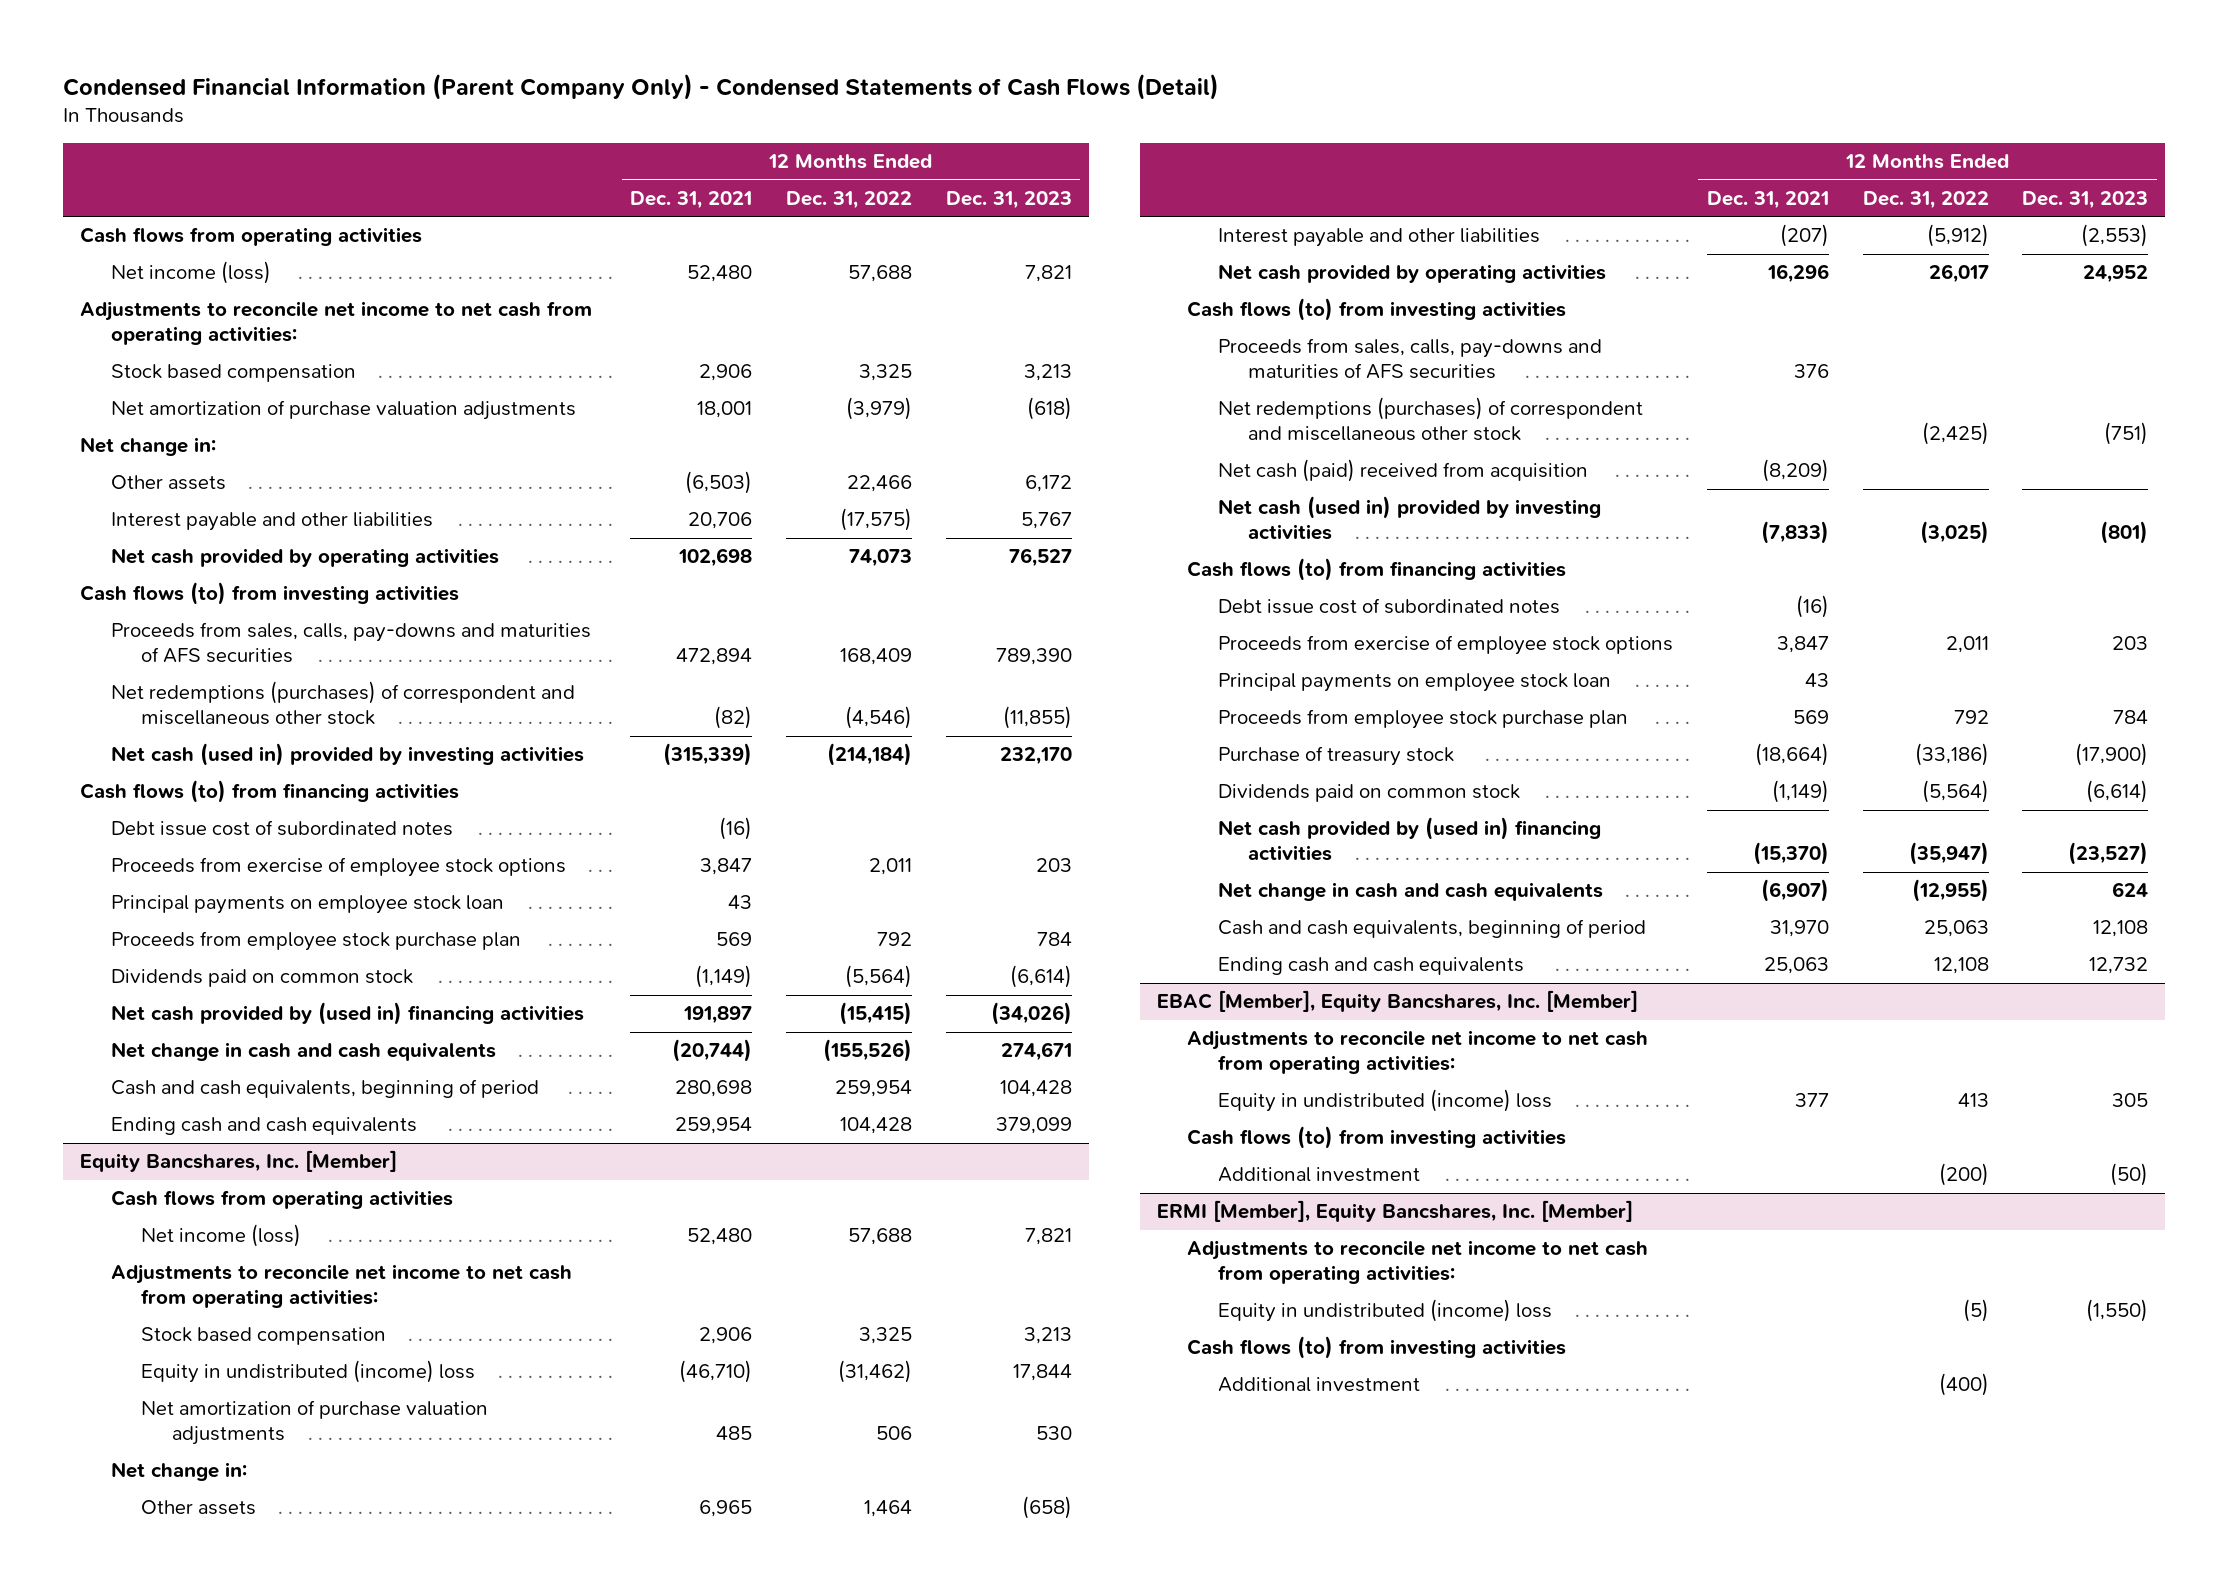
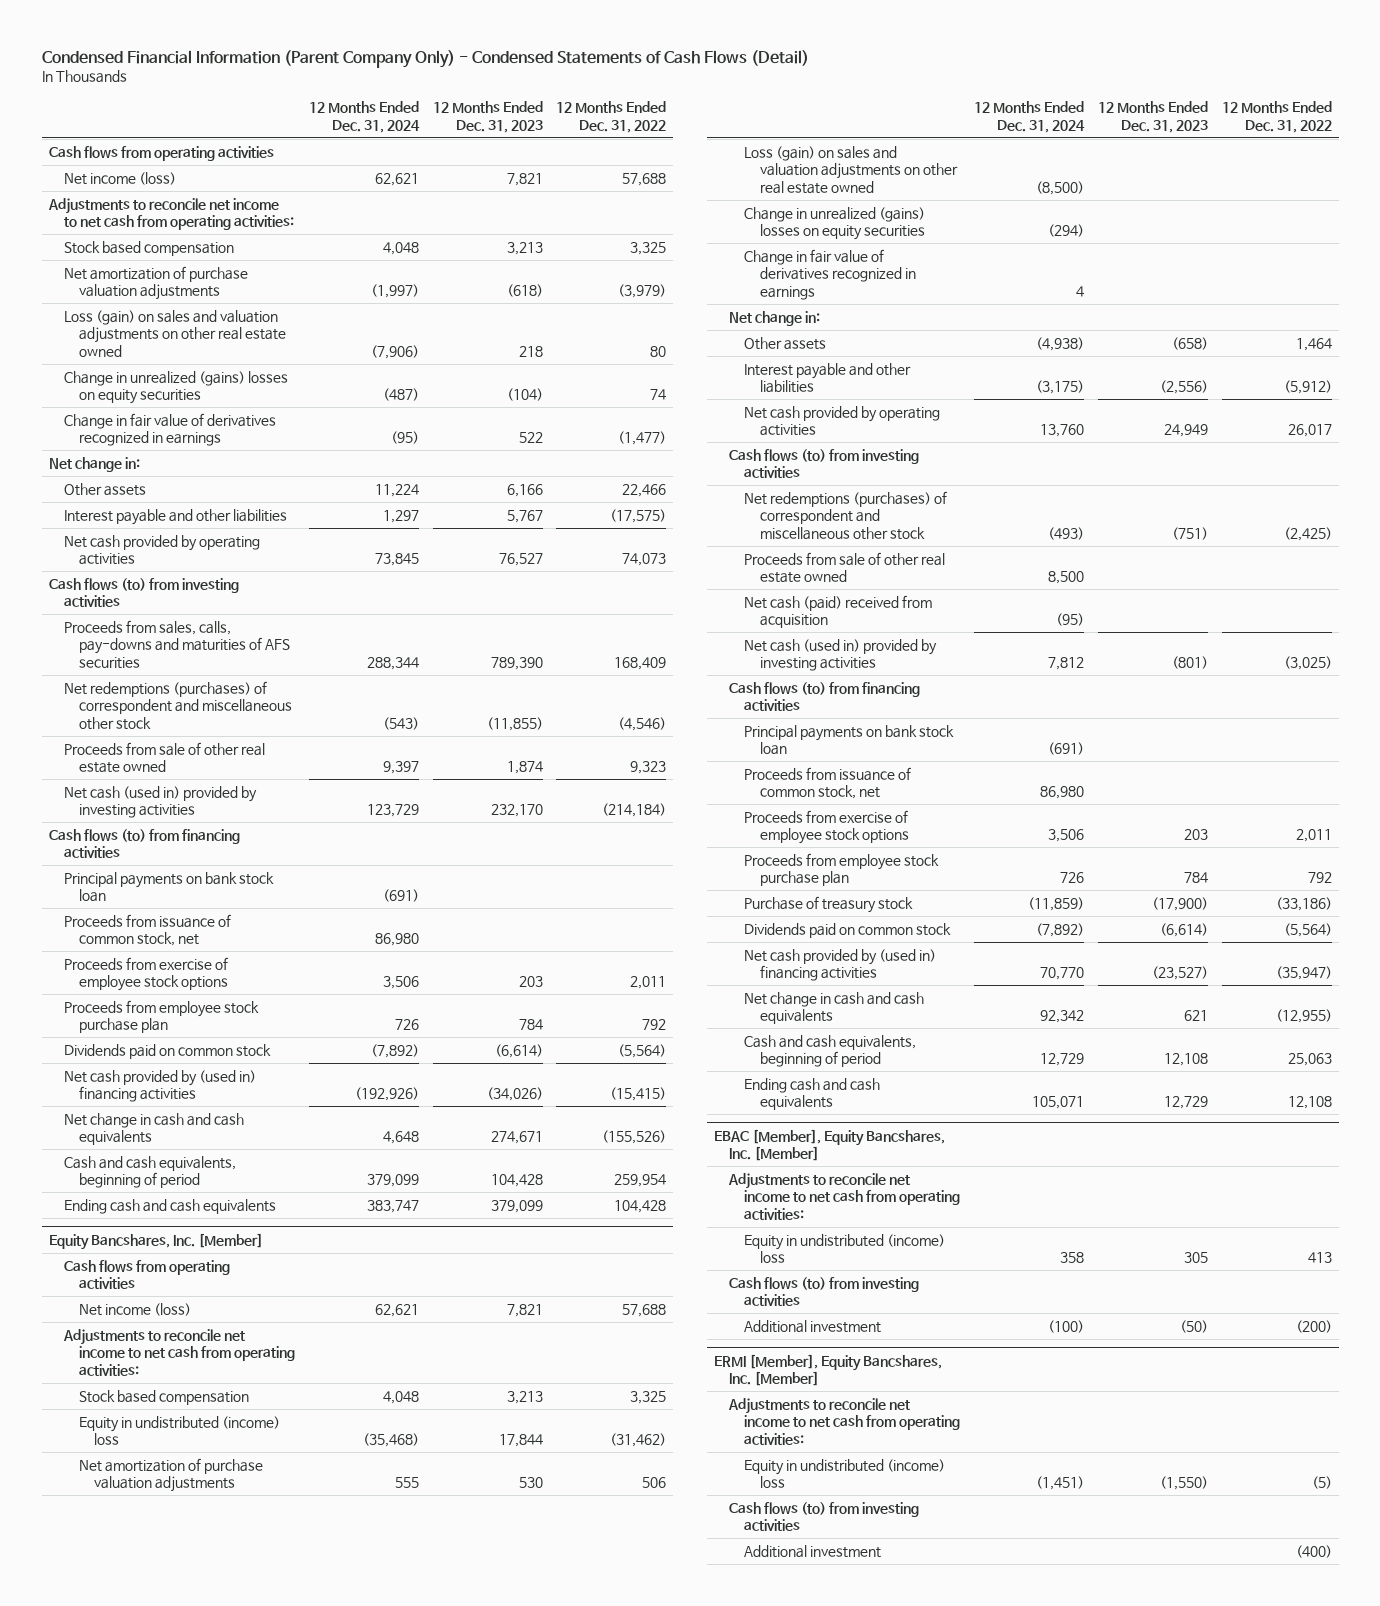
[630,190,753,209] Dec. 31, 2021 -> none
none -> [308,101,420,133] 12 Months Ended Dec. 31, 2024
none -> [63,309,287,357] Loss (gain) on sales and valuation adjustments on other real estate owned
none -> [63,370,288,405] Change in unrealized (gains) losses on equity securities
none -> [63,412,276,447] Change in fair value of derivatives recognized in earnings
[1024,475,1072,493] 6,172 -> [506,483,543,497] 6,166
none -> [63,741,265,774] Proceeds from sale of other real estate owned
[110,820,453,837] Debt issue cost of subordinated notes -> none
none -> [63,871,274,903] Principal payments on bank stock loan
none -> [63,913,231,947] Proceeds from issuance of common stock, net
[110,895,504,915] Principal payments on employee stock loan -> none
none -> [744,145,958,194] Loss (gain) on sales and valuation adjustments on other real estate owned
none -> [744,206,926,241] Change in unrealized (gains) losses on equity securities
none -> [744,248,916,300] Change in fair value of derivatives recognized in earnings
[2081,224,2149,248] (2,553) -> [1159,380,1208,395] (2,556)
[2083,265,2149,284] 24,952 -> [1163,424,1208,438] 24,949
[1217,338,1602,380] Proceeds from sales, calls, pay-downs and maturities of AFS securities -> none
none -> [744,551,946,584] Proceeds from sale of other real estate owned
[1217,598,1560,615] Debt issue cost of subordinated notes -> none
none -> [744,724,955,756] Principal payments on bank stock loan
none -> [744,766,912,800] Proceeds from issuance of common stock, net
[1217,673,1611,693] Principal payments on employee stock loan -> none
[2112,882,2149,898] 624 -> [1183,1010,1208,1022] 621
[2089,957,2149,975] 12,732 -> [1163,1096,1208,1110] 12,729

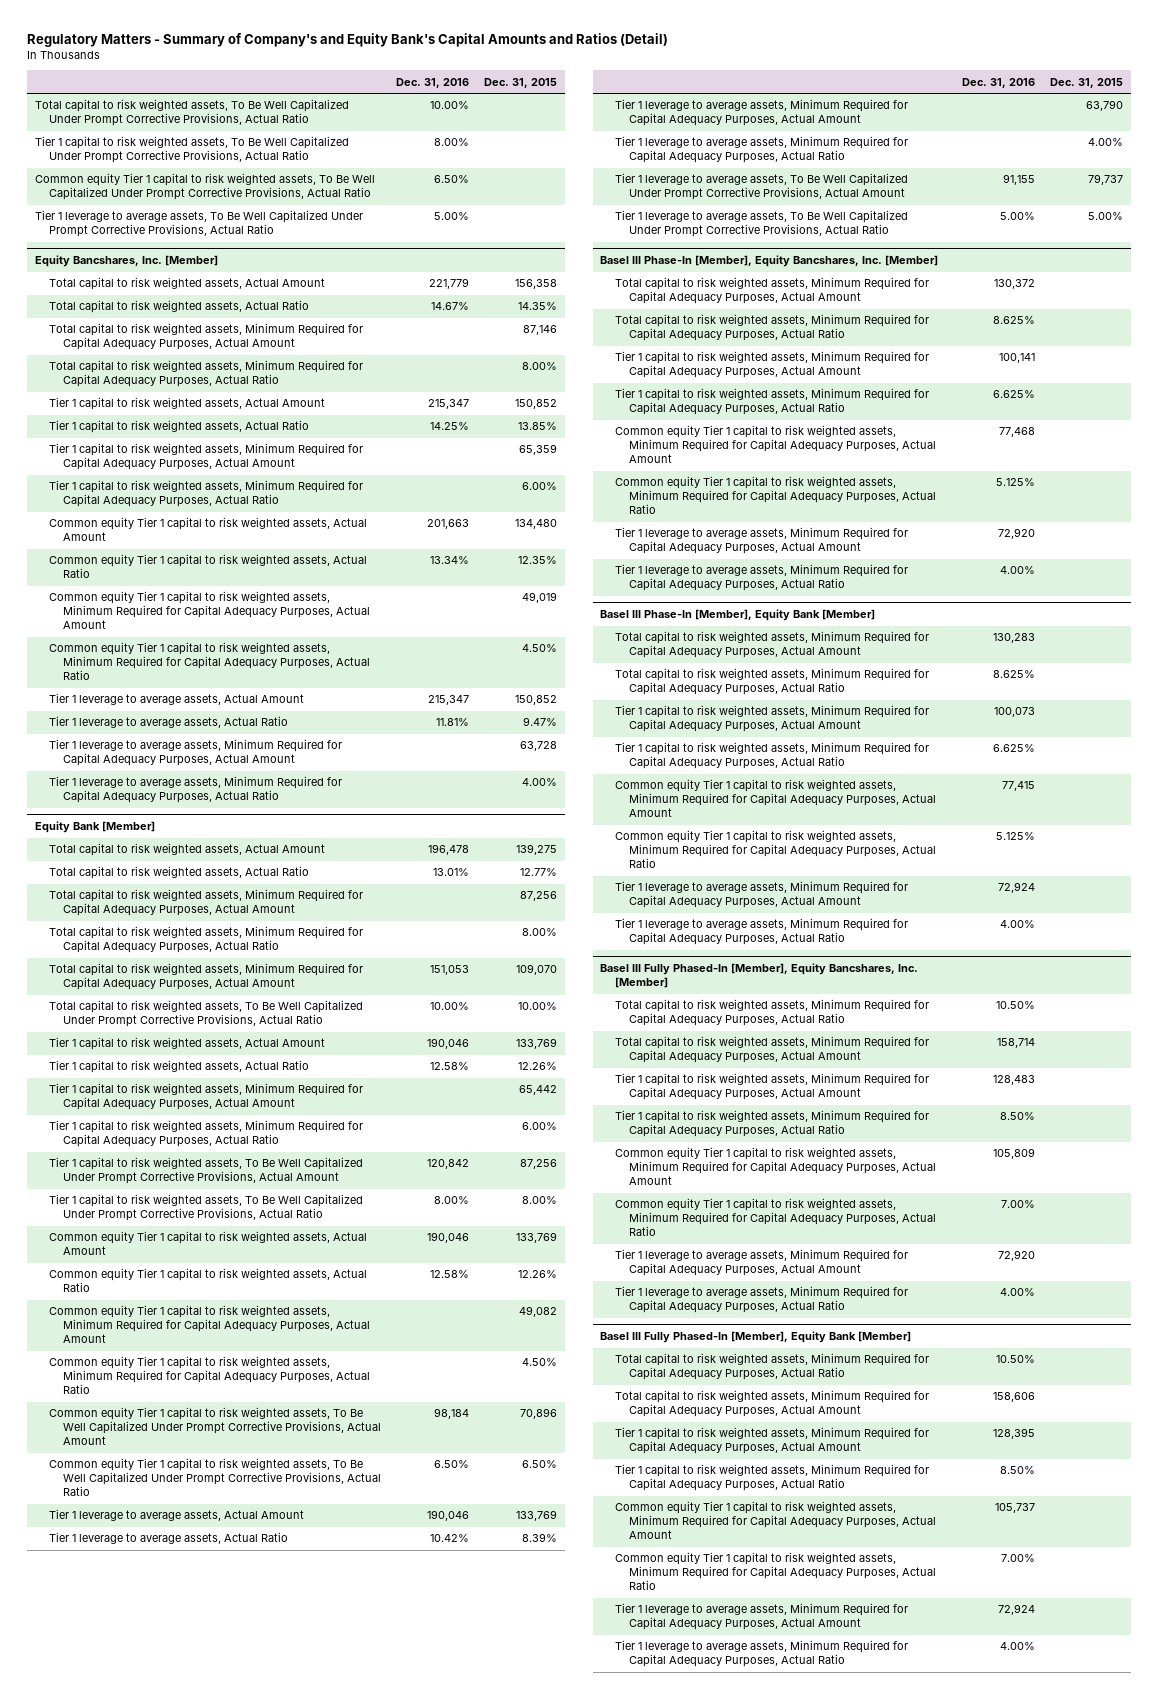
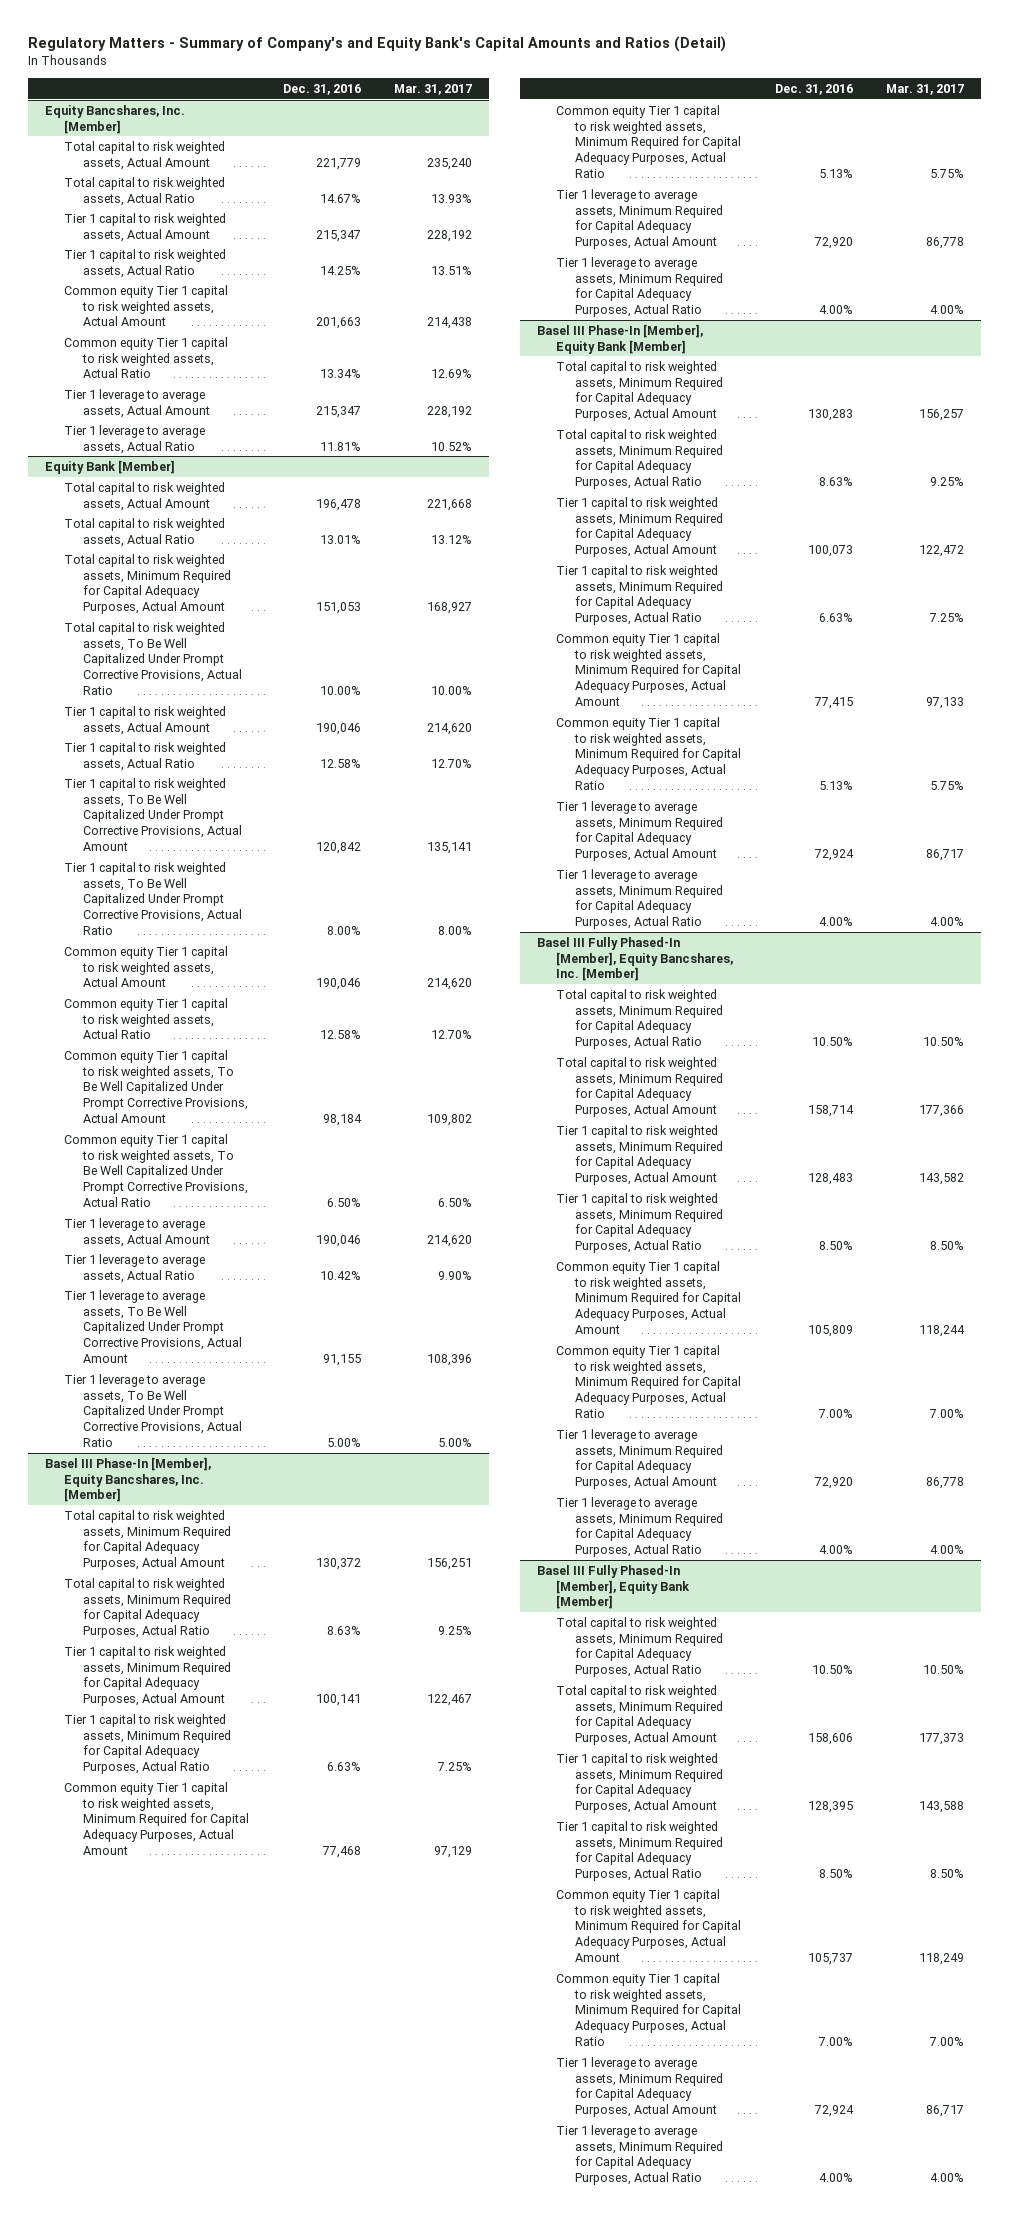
[484,77,558,88] Dec. 31, 2015 -> none
none -> [393,83,472,95] Mar. 31, 2017
[34,99,349,127] Total capital to risk weighted assets, To Be Well Capitalized Under Prompt Corrective Provisions, Actual Ratio -> none
[34,136,349,164] Tier 1 capital to risk weighted assets, To Be Well Capitalized Under Prompt Corrective Provisions, Actual Ratio -> none
[34,173,375,201] Common equity Tier 1 capital to risk weighted assets, To Be Well Capitalized Under Prompt Corrective Provisions, Actual Ratio -> none
[34,210,363,238] Tier 1 leverage to average assets, To Be Well Capitalized Under Prompt Corrective Provisions, Actual Ratio -> none
[48,323,363,351] Total capital to risk weighted assets, Minimum Required for Capital Adequacy Purposes, Actual Amount -> none
[48,360,363,388] Total capital to risk weighted assets, Minimum Required for Capital Adequacy Purposes, Actual Ratio -> none
[48,443,363,471] Tier 1 capital to risk weighted assets, Minimum Required for Capital Adequacy Purposes, Actual Amount -> none
[48,480,363,508] Tier 1 capital to risk weighted assets, Minimum Required for Capital Adequacy Purposes, Actual Ratio -> none
[48,591,371,630] Common equity Tier 1 capital to risk weighted assets, Minimum Required for Capital Adequacy Purposes, Actual Amount -> none
[48,642,371,681] Common equity Tier 1 capital to risk weighted assets, Minimum Required for Capital Adequacy Purposes, Actual Ratio -> none
[48,739,342,767] Tier 1 leverage to average assets, Minimum Required for Capital Adequacy Purposes, Actual Amount -> none
[48,776,342,804] Tier 1 leverage to average assets, Minimum Required for Capital Adequacy Purposes, Actual Ratio -> none
[48,889,363,917] Total capital to risk weighted assets, Minimum Required for Capital Adequacy Purposes, Actual Amount -> none
[48,926,363,954] Total capital to risk weighted assets, Minimum Required for Capital Adequacy Purposes, Actual Ratio -> none
[48,1083,363,1111] Tier 1 capital to risk weighted assets, Minimum Required for Capital Adequacy Purposes, Actual Amount -> none
[48,1120,363,1148] Tier 1 capital to risk weighted assets, Minimum Required for Capital Adequacy Purposes, Actual Ratio -> none
[48,1305,371,1344] Common equity Tier 1 capital to risk weighted assets, Minimum Required for Capital Adequacy Purposes, Actual Amount -> none
[48,1356,371,1395] Common equity Tier 1 capital to risk weighted assets, Minimum Required for Capital Adequacy Purposes, Actual Ratio -> none
[614,99,908,127] Tier 1 leverage to average assets, Minimum Required for Capital Adequacy Purposes, Actual Amount -> none
[614,136,908,164] Tier 1 leverage to average assets, Minimum Required for Capital Adequacy Purposes, Actual Ratio -> none
[993,316,1036,325] 8.625% -> [326,1626,361,1636] 8.63%
[993,390,1036,399] 6.625% -> [326,1762,361,1772] 6.63%
[996,478,1036,487] 5.125% -> [818,168,853,178] 5.13%
[993,670,1036,679] 8.625% -> [818,477,853,487] 8.63%
[993,744,1036,753] 6.625% -> [818,613,853,623] 6.63%
[996,832,1036,841] 5.125% -> [818,780,853,790] 5.13%

